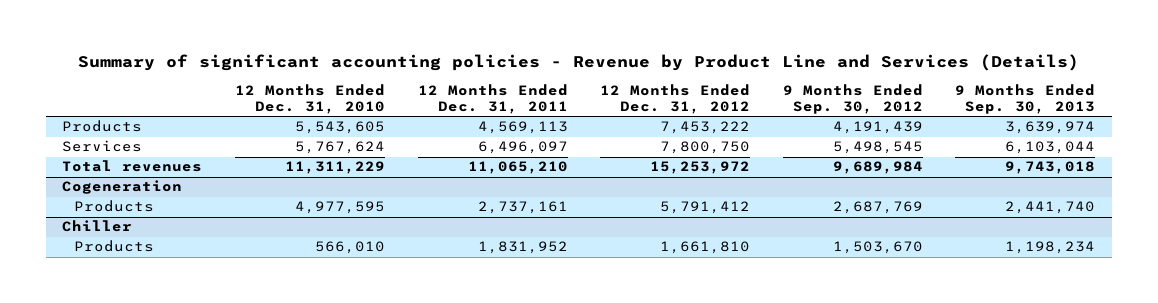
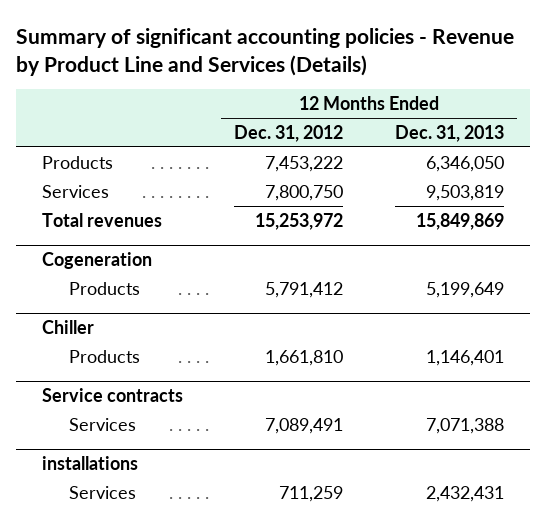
[235,83,386,114] 12 Months Ended Dec. 31, 2010 -> none
[417,83,568,114] 12 Months Ended Dec. 31, 2011 -> none
[782,83,923,114] 9 Months Ended Sep. 30, 2012 -> none
[955,83,1096,114] 9 Months Ended Sep. 30, 2013 -> none
none -> [395,124,505,142] Dec. 31, 2013
none -> [41,388,183,403] Service contracts
none -> [68,417,136,431] Services
none -> [41,456,138,471] installations
none -> [68,485,136,499] Services

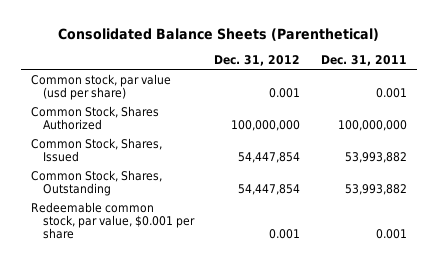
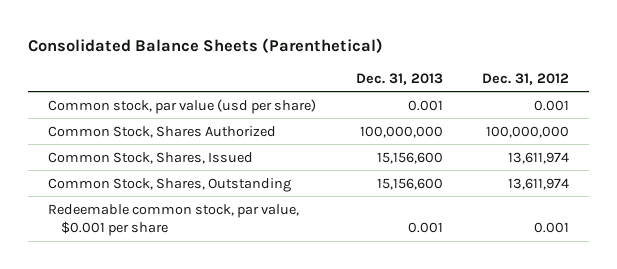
[320,55,407,67] Dec. 31, 2011 -> none
none -> [355,72,443,85] Dec. 31, 2013
[238,152,301,164] 54,447,854 -> [508,151,570,164] 13,611,974
[238,184,301,196] 54,447,854 -> [508,177,570,190] 13,611,974

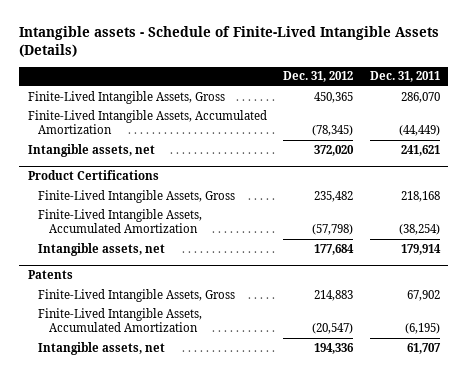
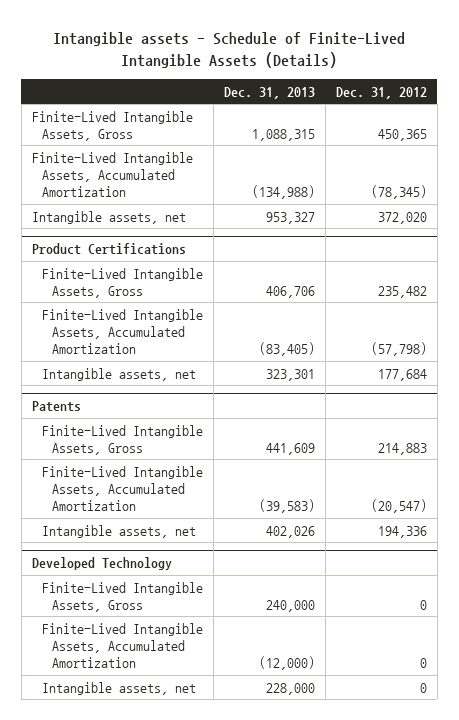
[369,71,440,83] Dec. 31, 2011 -> none
none -> [223,86,315,99] Dec. 31, 2013
none -> [31,557,172,571] Developed Technology
none -> [41,581,203,612] Finite-Lived Intangible Assets, Gross
none -> [41,622,203,668] Finite-Lived Intangible Assets, Accumulated Amortization
none -> [41,681,196,695] Intangible assets, net

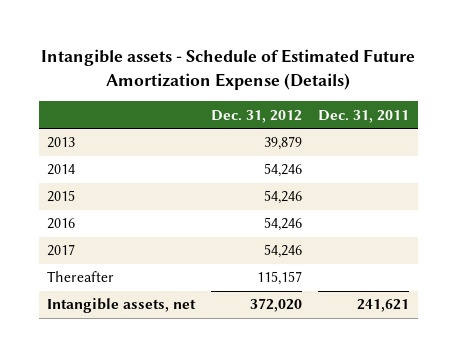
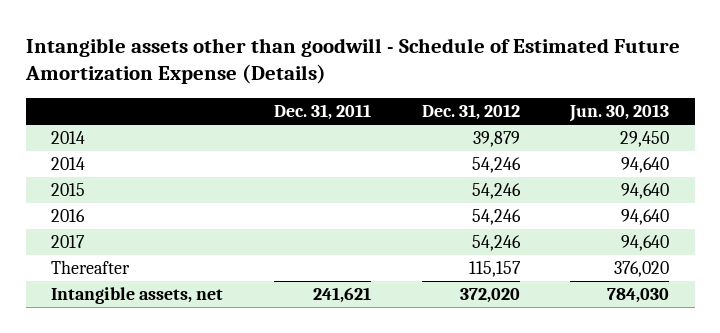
[41,49,416,91] Intangible assets - Schedule of Estimated Future Amortization Expense (Details) -> [24,37,680,85] Intangible assets other than goodwill - Schedule of Estimated Future Amortization Expense (Details)
none -> [569,104,670,123] Jun. 30, 2013
[46,137,75,149] 2013 -> [50,131,85,145] 2014

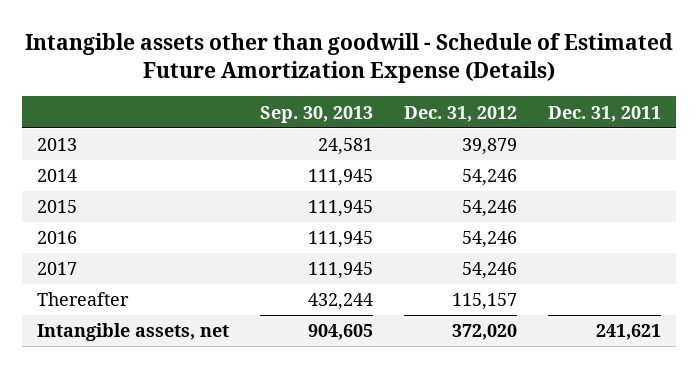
[569,104,670,123] Jun. 30, 2013 -> none
none -> [260,105,374,123] Sep. 30, 2013
[50,131,85,145] 2014 -> [37,138,78,152] 2013

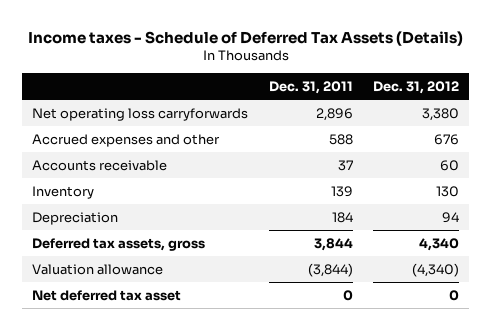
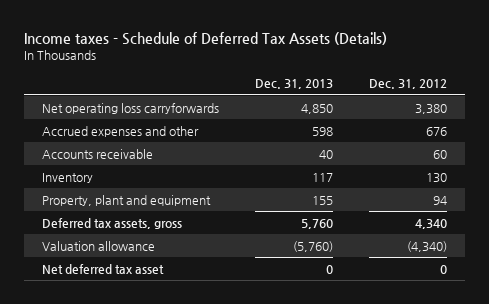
[268,81,353,95] Dec. 31, 2011 -> none
none -> [255,79,334,90] Dec. 31, 2013
[32,211,119,225] Depreciation -> [41,194,211,206] Property, plant and equipment

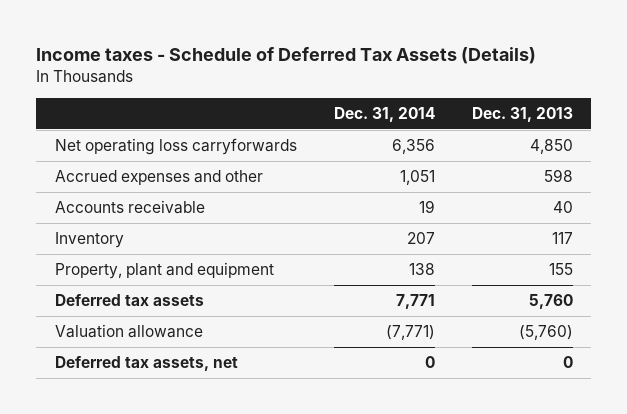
[369,79,448,90] Dec. 31, 2012 -> none
none -> [333,106,435,122] Dec. 31, 2014
[41,217,182,229] Deferred tax assets, gross -> [54,294,204,307] Deferred tax assets
[41,263,164,274] Net deferred tax asset -> [54,356,238,372] Deferred tax assets, net

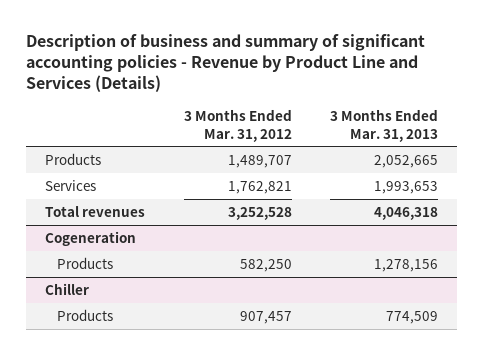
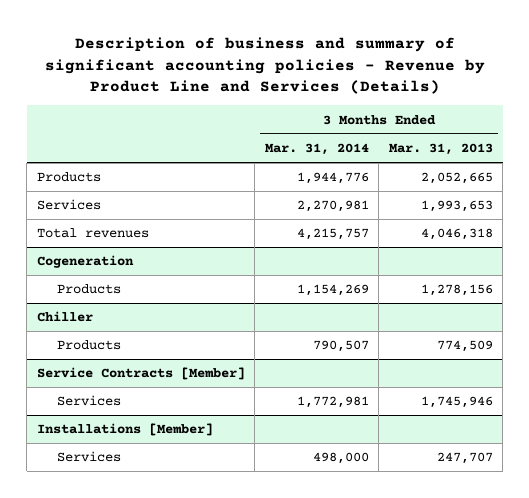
[183,108,292,142] 3 Months Ended Mar. 31, 2012 -> none
none -> [264,142,369,155] Mar. 31, 2014
none -> [36,367,245,381] Service Contracts [Member]
none -> [56,395,121,407] Services
none -> [36,423,213,437] Installations [Member]
none -> [56,451,121,463] Services

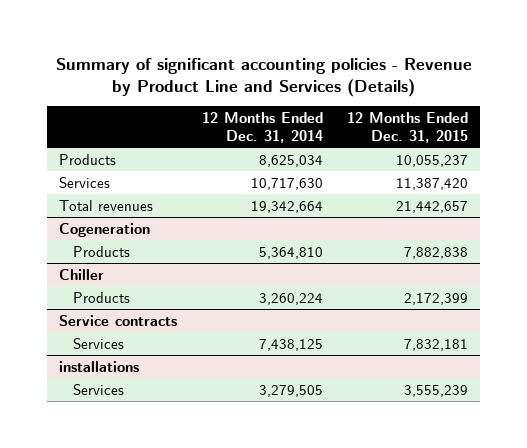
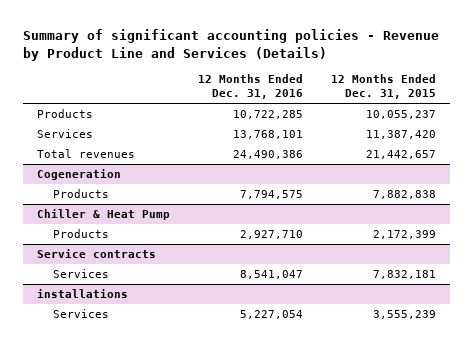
[201,111,323,143] 12 Months Ended Dec. 31, 2014 -> none
none -> [198,73,304,100] 12 Months Ended Dec. 31, 2016
[59,268,105,280] Chiller -> [37,209,171,221] Chiller & Heat Pump

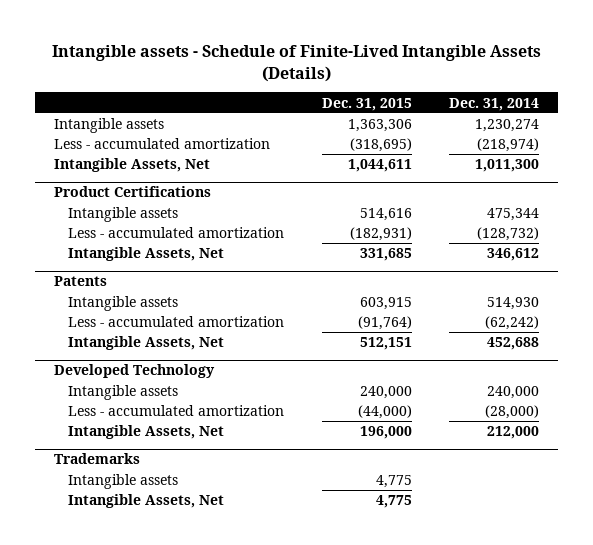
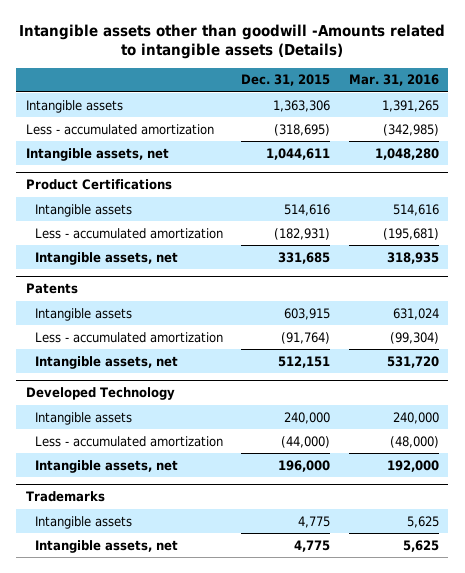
[51,44,541,82] Intangible assets - Schedule of Finite-Lived Intangible Assets (Details) -> [19,23,446,60] Intangible assets other than goodwill -Amounts related to intangible assets (Details)
[449,97,540,111] Dec. 31, 2014 -> none
none -> [348,74,439,87] Mar. 31, 2016
[53,158,210,173] Intangible Assets, Net -> [25,147,169,161] Intangible assets, net
[68,247,225,262] Intangible Assets, Net -> [34,251,178,265] Intangible assets, net
[68,336,225,351] Intangible Assets, Net -> [34,355,178,369] Intangible assets, net
[68,425,225,440] Intangible Assets, Net -> [34,459,178,473] Intangible assets, net
[68,494,225,509] Intangible Assets, Net -> [34,539,178,553] Intangible assets, net

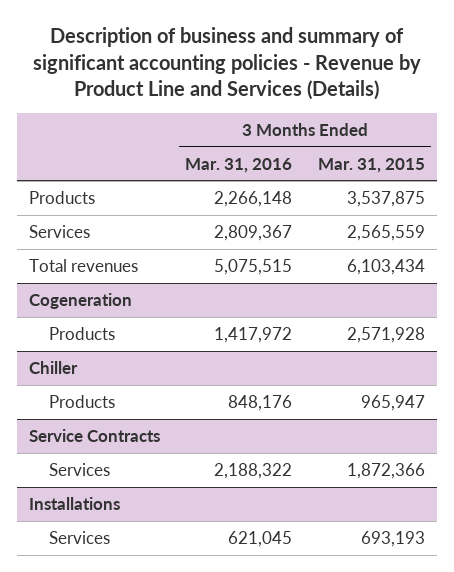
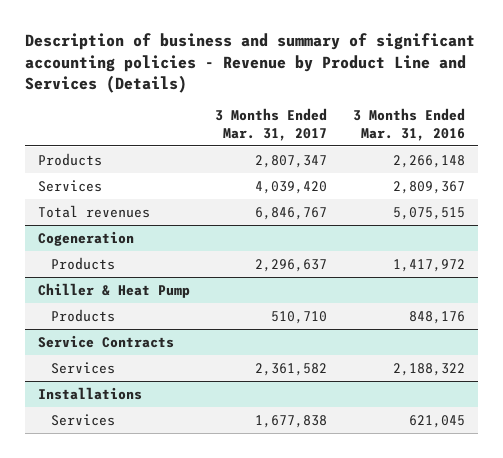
[317,157,425,173] Mar. 31, 2015 -> none
none -> [215,108,328,141] 3 Months Ended Mar. 31, 2017
[29,360,79,374] Chiller -> [37,282,190,298] Chiller & Heat Pump

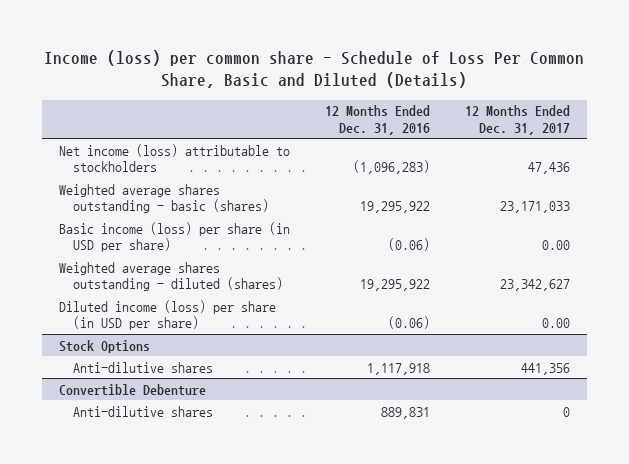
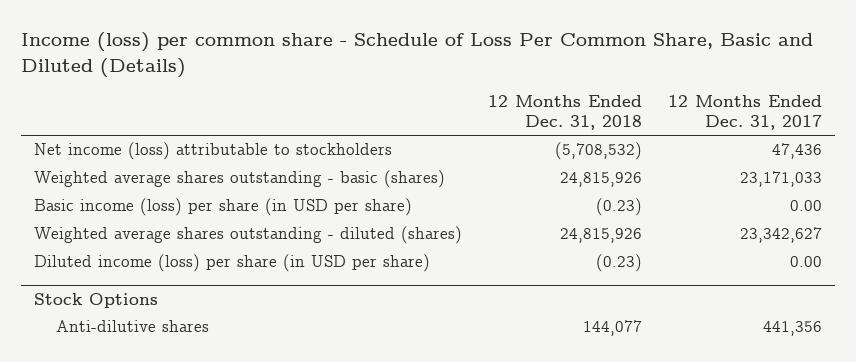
[324,105,430,135] 12 Months Ended Dec. 31, 2016 -> none
none -> [488,95,643,130] 12 Months Ended Dec. 31, 2018
[58,383,206,396] Convertible Debenture -> none
[72,405,213,417] Anti-dilutive shares -> none

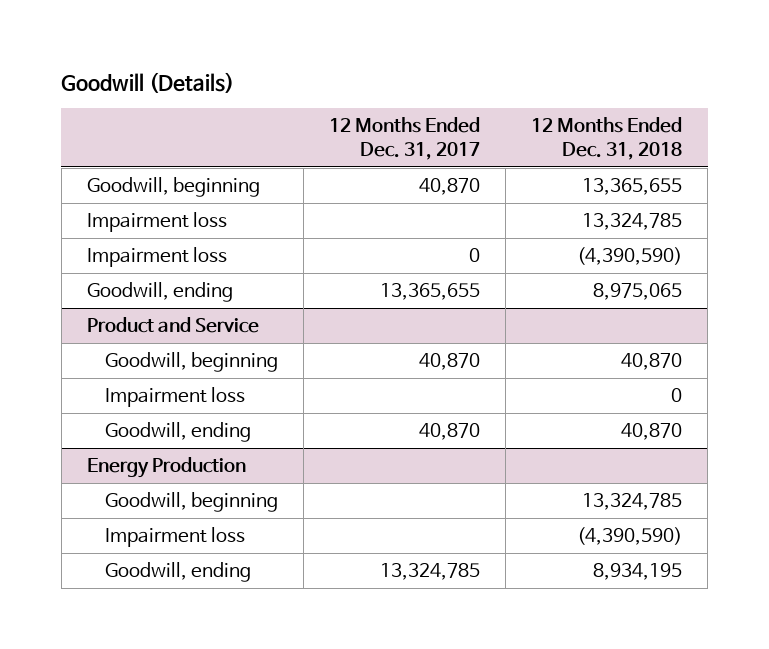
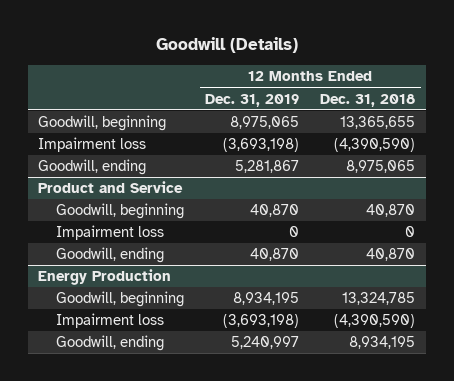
[328,117,480,160] 12 Months Ended Dec. 31, 2017 -> none
none -> [204,93,299,107] Dec. 31, 2019
[87,212,228,233] Impairment loss -> none

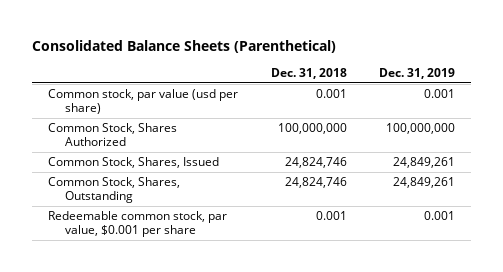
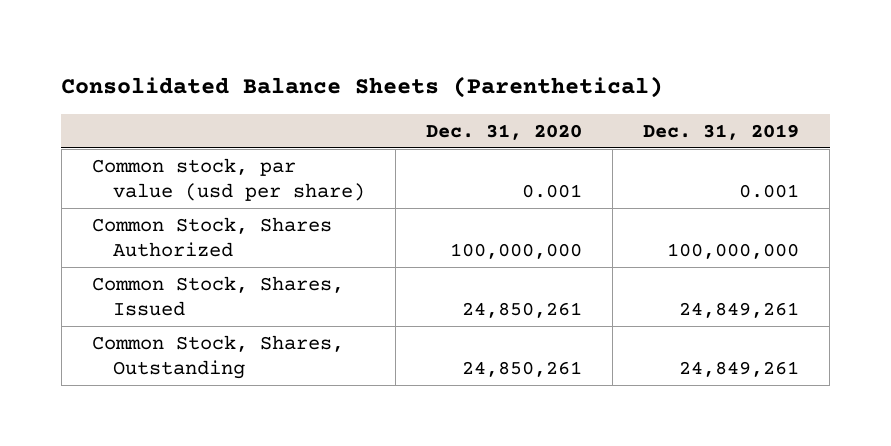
[270,67,347,79] Dec. 31, 2018 -> none
none -> [425,123,582,140] Dec. 31, 2020
[48,211,228,238] Redeemable common stock, par value, $0.001 per share -> none

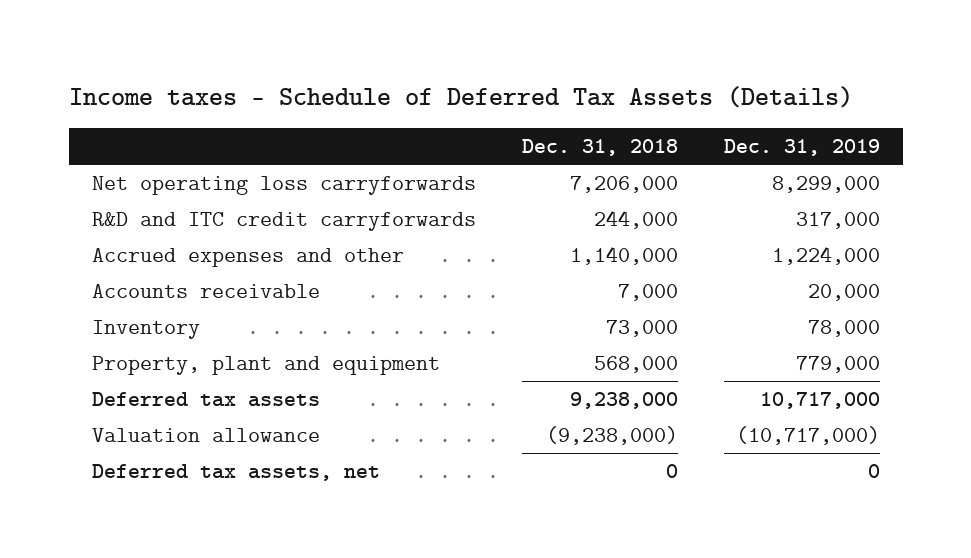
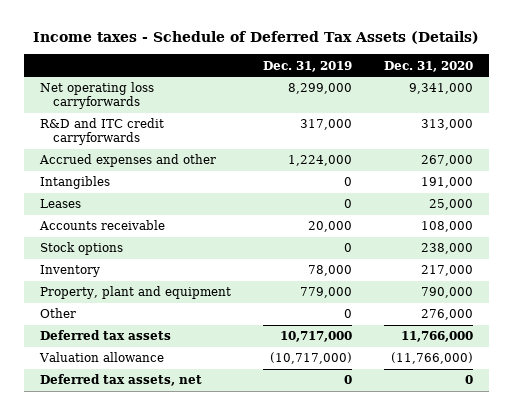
[521,139,678,157] Dec. 31, 2018 -> none
none -> [383,60,473,72] Dec. 31, 2020
none -> [39,176,110,190] Intangibles
none -> [39,199,81,209] Leases
none -> [39,242,123,256] Stock options
none -> [39,308,76,319] Other

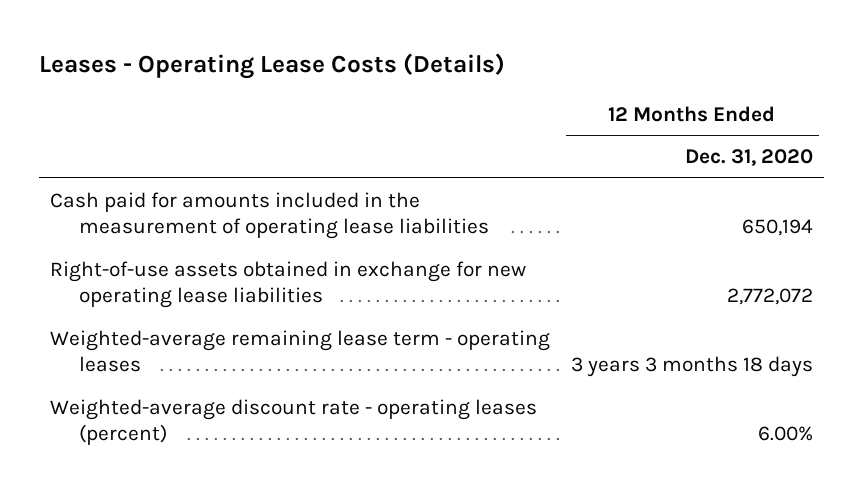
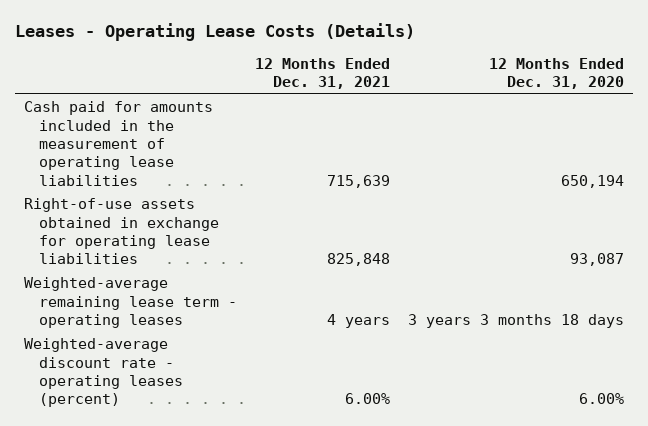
none -> [254,57,390,90] 12 Months Ended Dec. 31, 2021
[49,260,526,309] Right-of-use assets obtained in exchange for new operating lease liabilities -> [23,198,219,265] Right-of-use assets obtained in exchange for operating lease liabilities
[727,288,814,306] 2,772,072 -> [569,253,624,267] 93,087

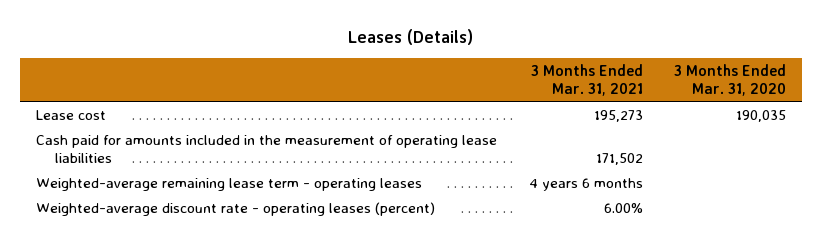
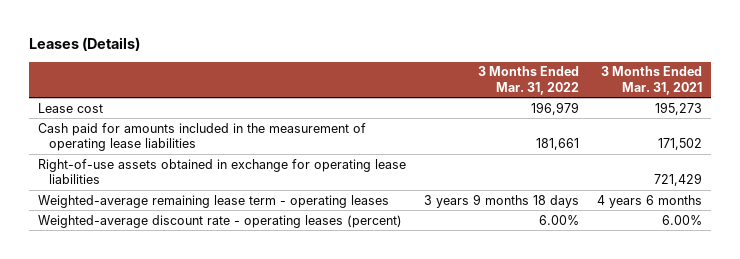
[674,64,787,97] 3 Months Ended Mar. 31, 2020 -> none
none -> [477,66,579,96] 3 Months Ended Mar. 31, 2022
none -> [38,158,407,185] Right-of-use assets obtained in exchange for operating lease liabilities

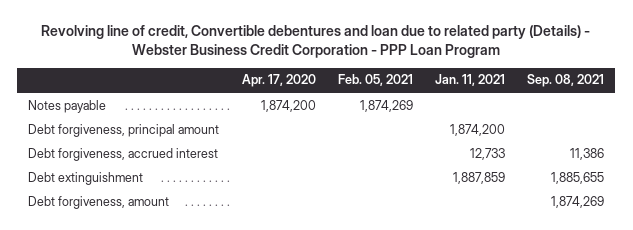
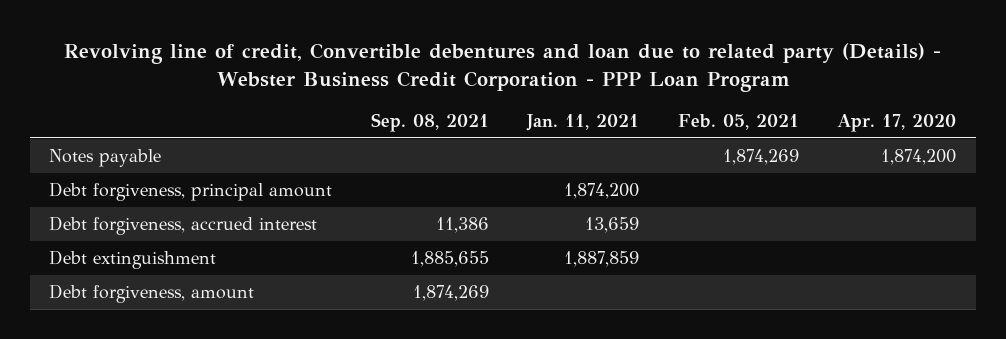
[469,147,505,160] 12,733 -> [585,217,640,234] 13,659

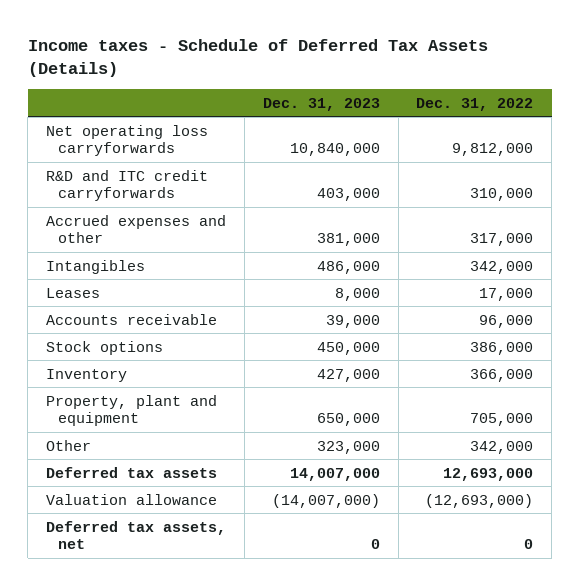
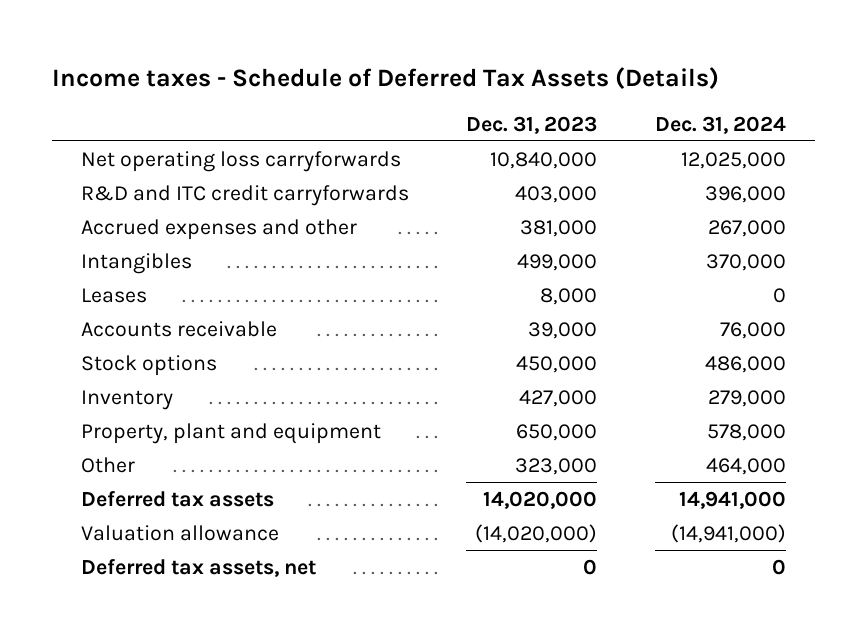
[416,97,534,111] Dec. 31, 2022 -> none
none -> [655,115,787,134] Dec. 31, 2024
[316,260,380,274] 486,000 -> [517,253,598,271] 499,000
[289,467,380,481] 14,007,000 -> [483,490,598,509] 14,020,000
[271,493,380,508] (14,007,000) -> [475,523,598,543] (14,020,000)

